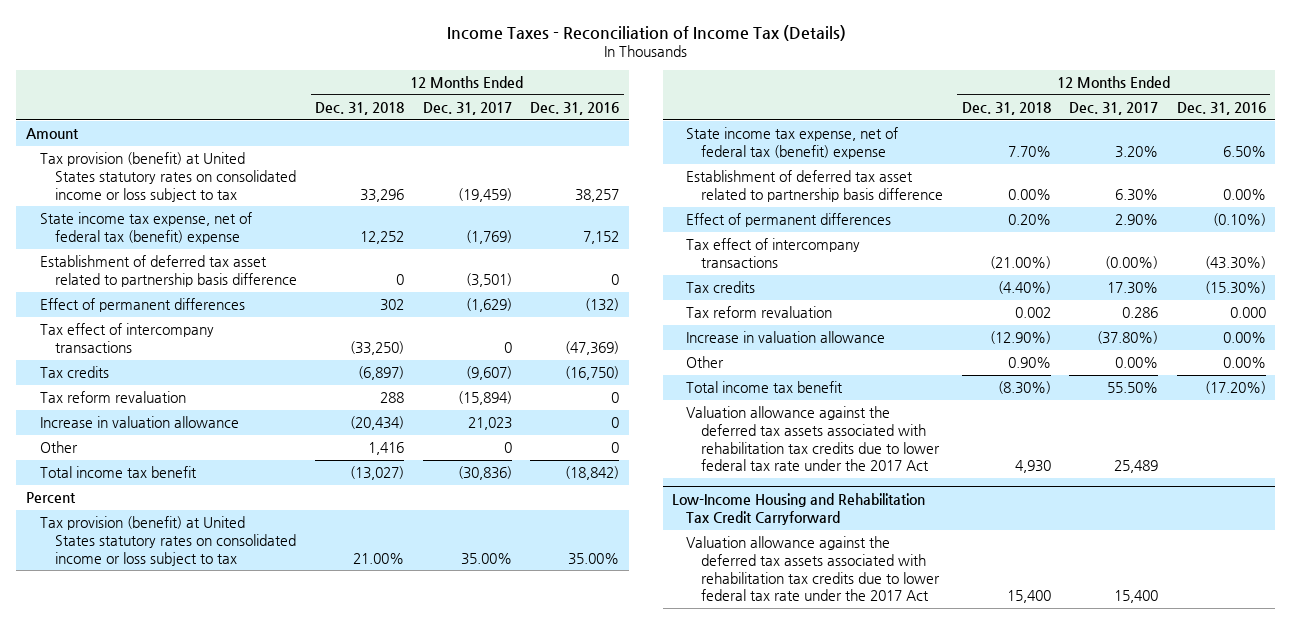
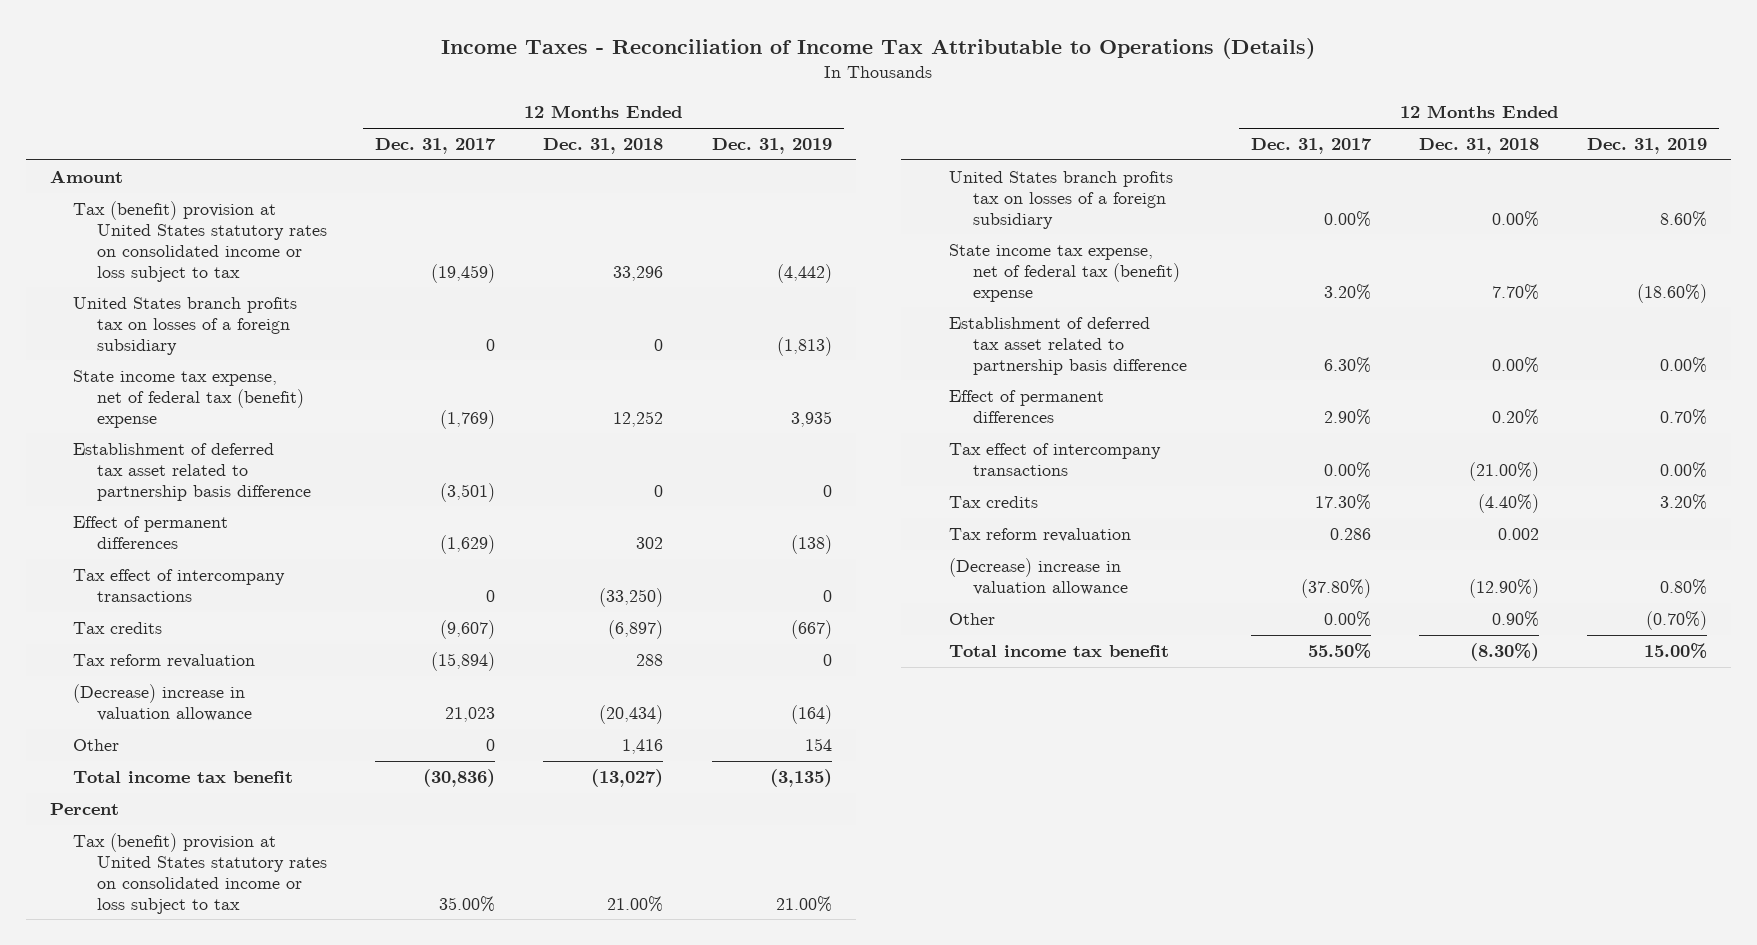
[446,24,846,41] Income Taxes - Reconciliation of Income Tax (Details) -> [441,37,1316,59] Income Taxes - Reconciliation of Income Tax Attributable to Operations (Details)
[530,101,620,115] Dec. 31, 2016 -> none
none -> [711,138,832,155] Dec. 31, 2019
[40,152,296,202] Tax provision (benefit) at United States statutory rates on consolidated income or loss subject to tax -> [73,201,328,282] Tax (benefit) provision at United States statutory rates on consolidated income or loss subject to tax
none -> [73,297,298,355] United States branch profits tax on losses of a foreign subsidiary
[40,416,240,429] Increase in valuation allowance -> [73,684,253,721] (Decrease) increase in valuation allowance
[40,516,296,566] Tax provision (benefit) at United States statutory rates on consolidated income or loss subject to tax -> [73,833,328,914] Tax (benefit) provision at United States statutory rates on consolidated income or loss subject to tax
none -> [948,171,1173,229] United States branch profits tax on losses of a foreign subsidiary
[1105,255,1159,269] (0.00%) -> [1323,461,1371,478] 0.00%
[686,331,886,344] Increase in valuation allowance -> [948,558,1128,595] (Decrease) increase in valuation allowance
[686,406,941,472] Valuation allowance against the deferred tax assets associated with rehabilitation tax credits due to lower federal tax rate under the 2017 Act -> none
[671,493,925,525] Low-Income Housing and Rehabilitation Tax Credit Carryforward -> none
[686,536,941,602] Valuation allowance against the deferred tax assets associated with rehabilitation tax credits due to lower federal tax rate under the 2017 Act -> none

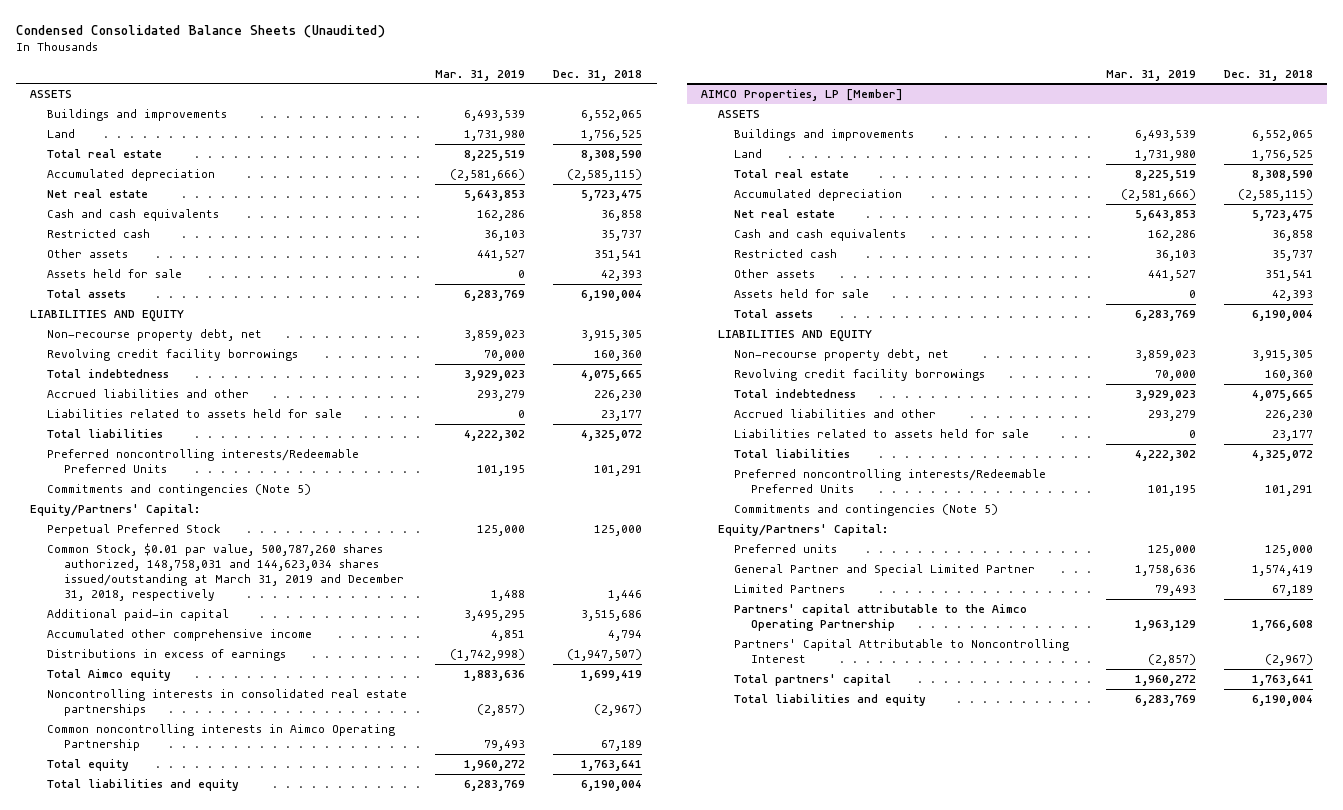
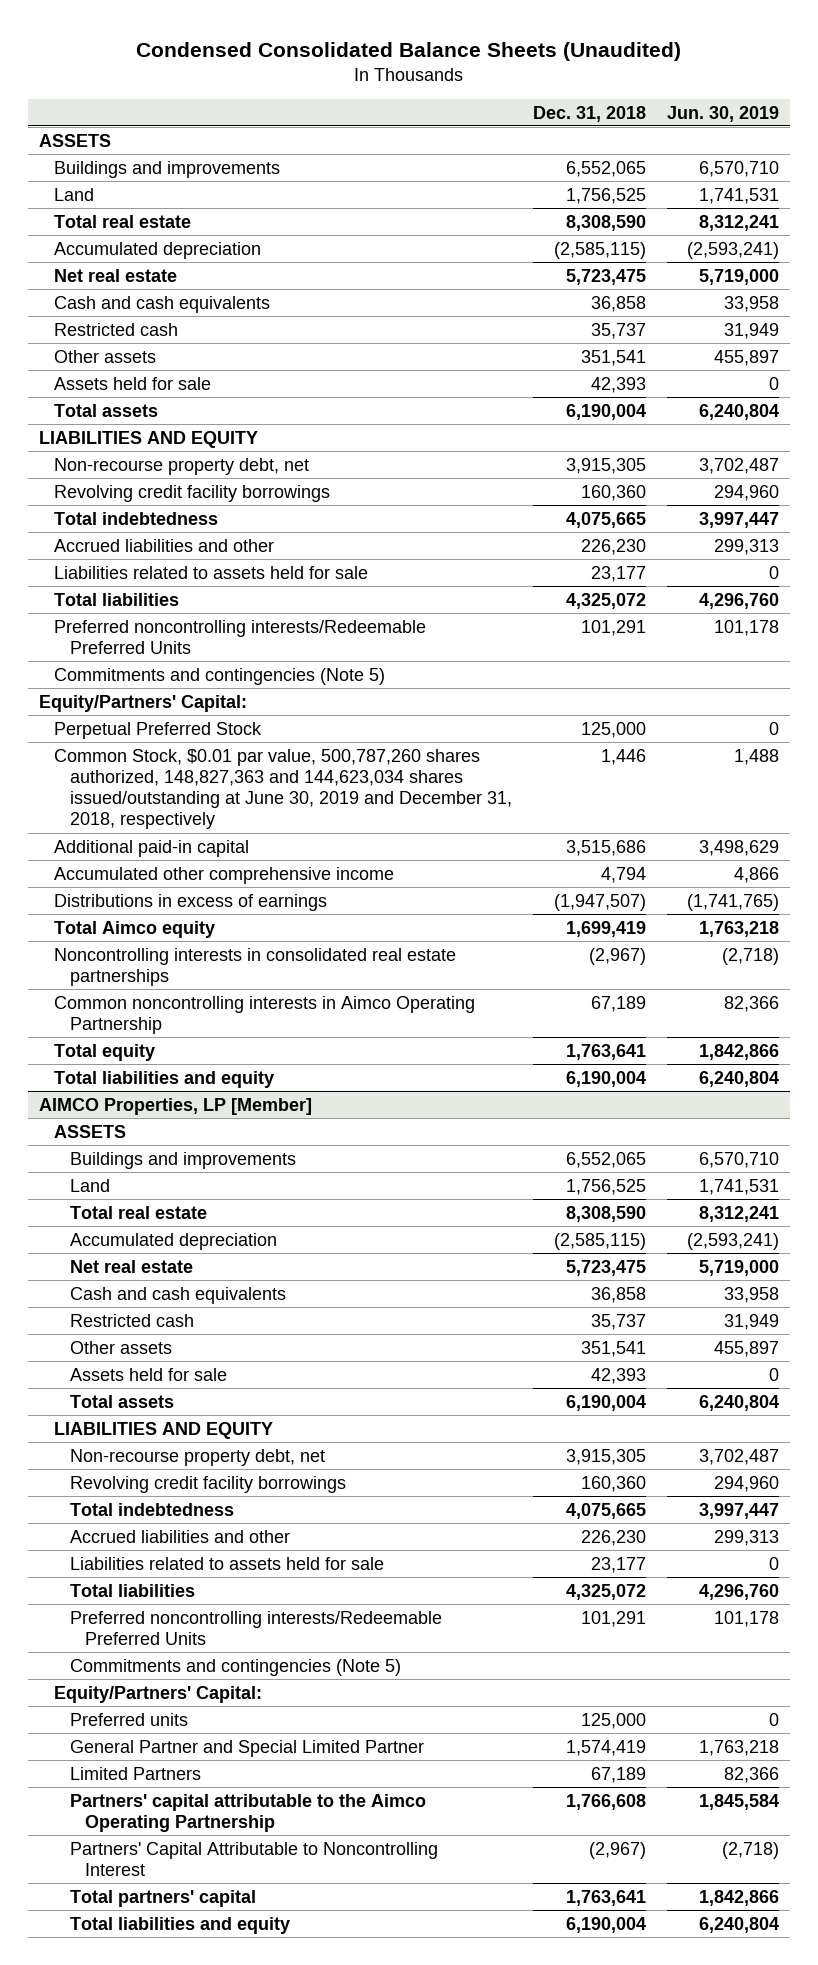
[435,69,526,81] Mar. 31, 2019 -> none
none -> [667,105,780,122] Jun. 30, 2019
[47,543,405,602] Common Stock, $0.01 par value, 500,787,260 shares authorized, 148,758,031 and 144,623,034 shares issued/outstanding at March 31, 2019 and December 31, 2018, respectively -> [54,748,512,830] Common Stock, $0.01 par value, 500,787,260 shares authorized, 148,827,363 and 144,623,034 shares issued/outstanding at June 30, 2019 and December 31, 2018, respectively

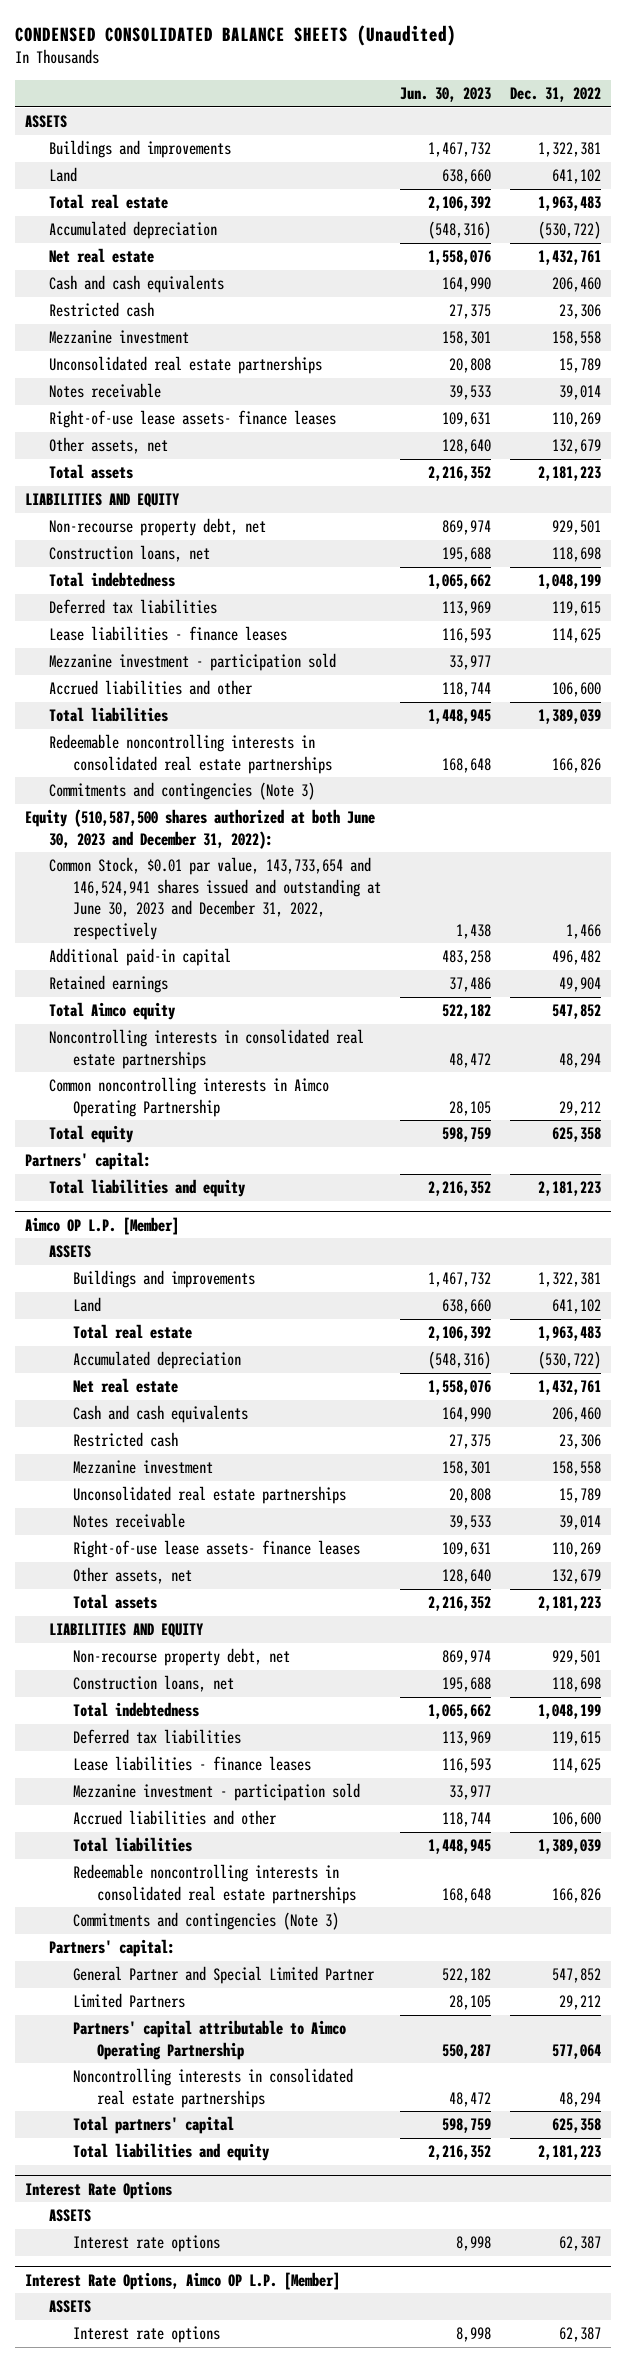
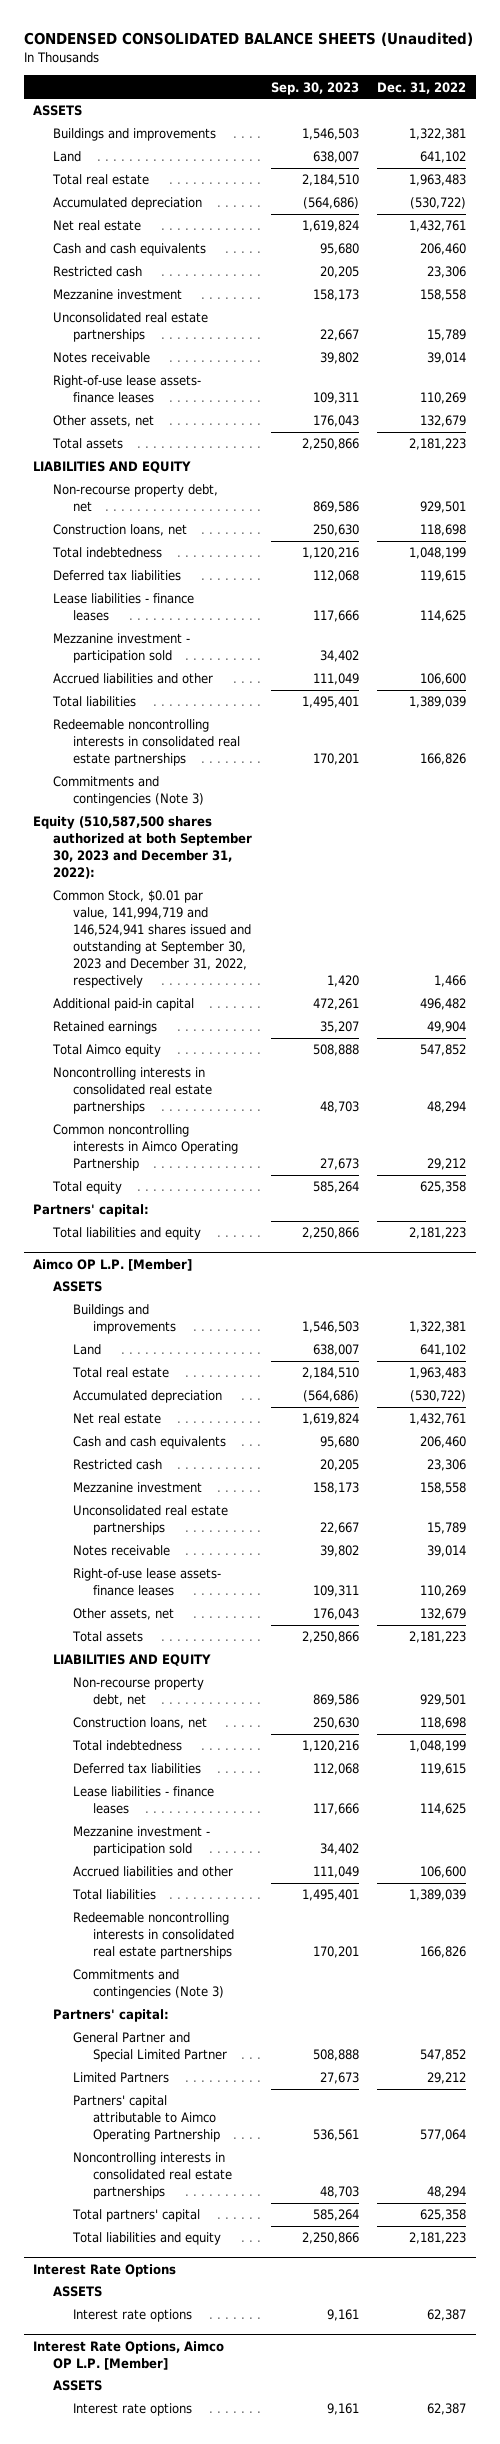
[399,87,491,103] Jun. 30, 2023 -> none
none -> [270,81,359,95] Sep. 30, 2023
[24,809,375,849] Equity (510,587,500 shares authorized at both June 30, 2023 and December 31, 2022): -> [33,816,253,880] Equity (510,587,500 shares authorized at both September 30, 2023 and December 31, 2022):
[48,857,381,940] Common Stock, $0.01 par value, 143,733,654 and 146,524,941 shares issued and outstanding at June 30, 2023 and December 31, 2022, respectively -> [53,890,251,988] Common Stock, $0.01 par value, 141,994,719 and 146,524,941 shares issued and outstanding at September 30, 2023 and December 31, 2022, respectively

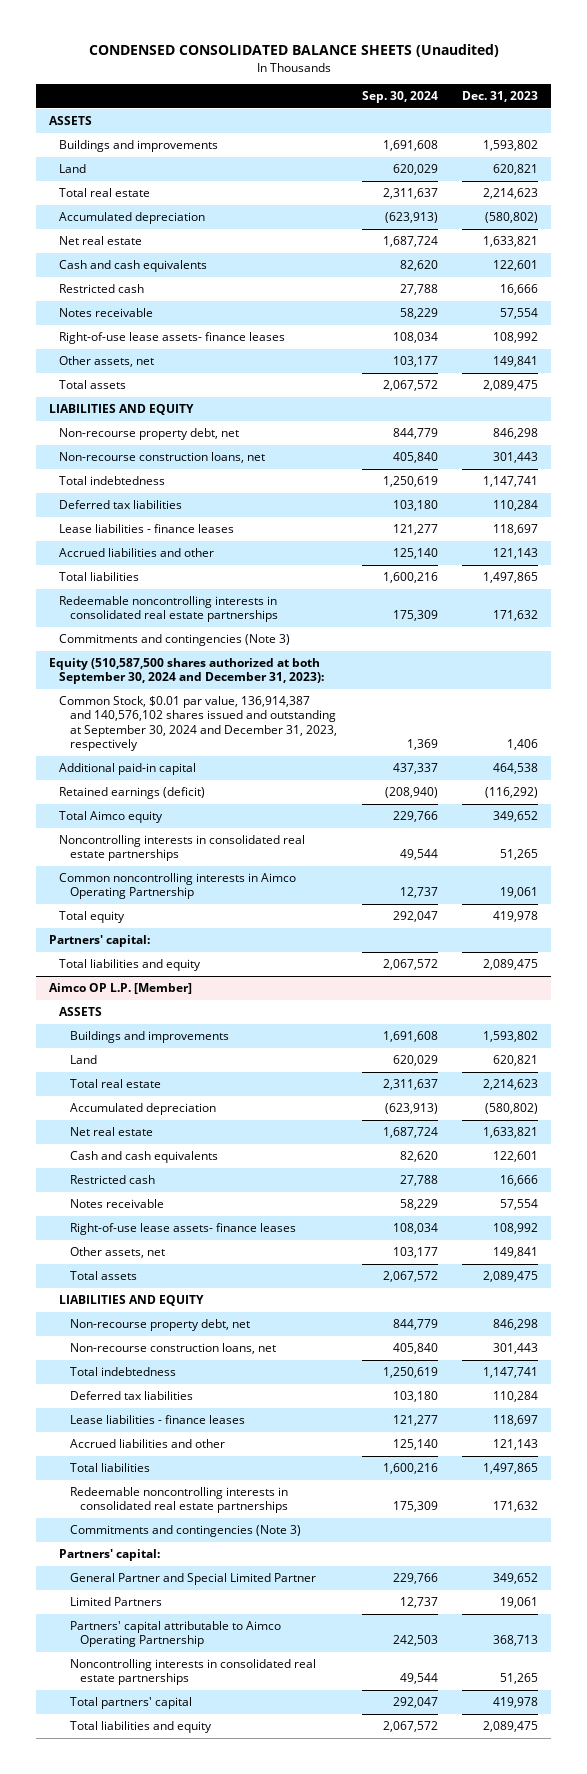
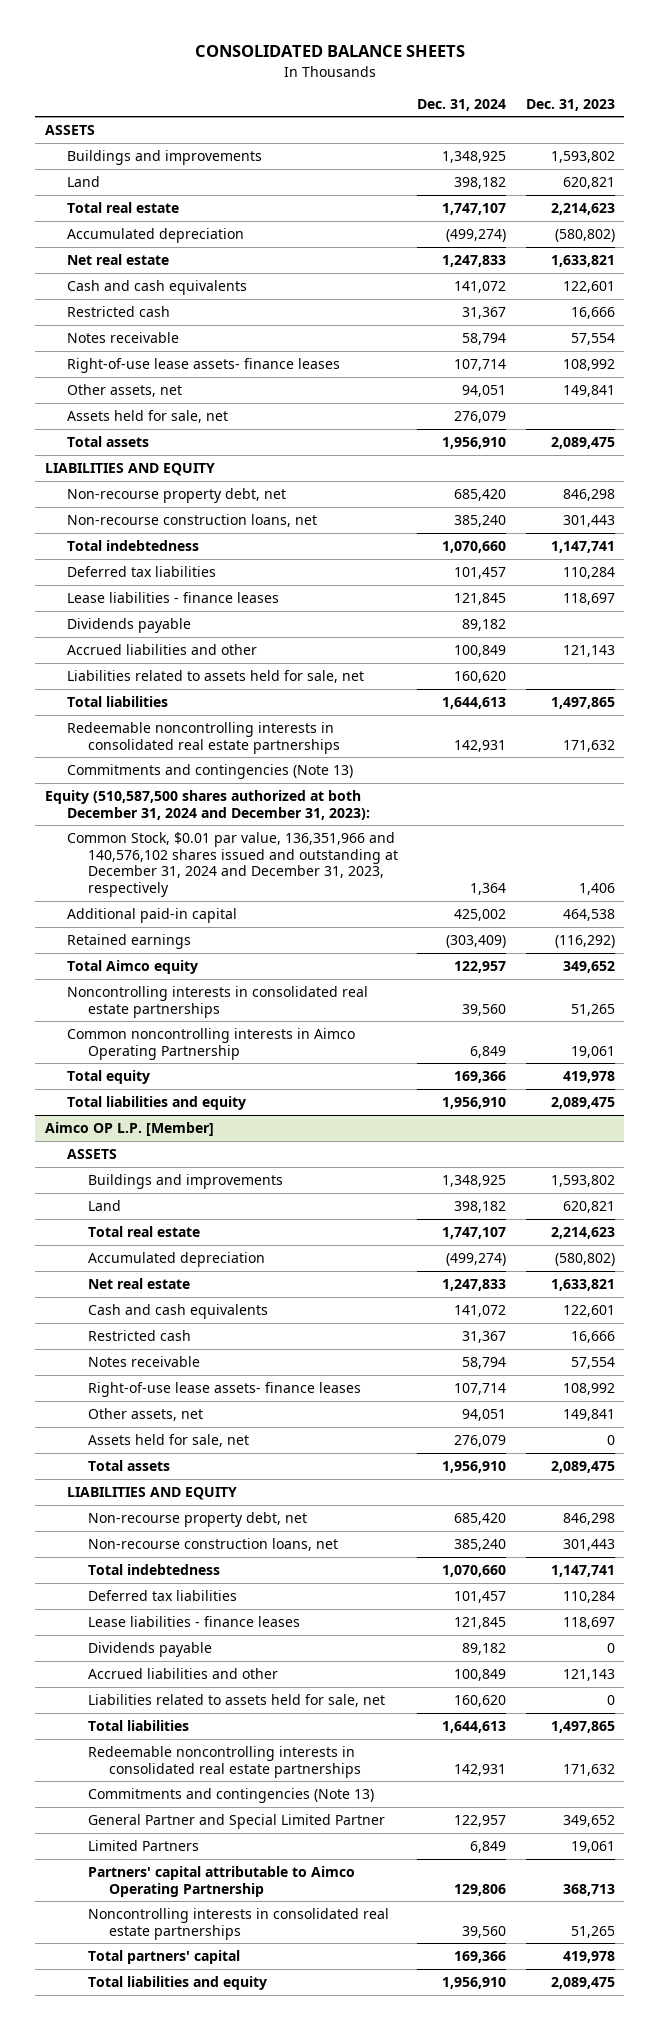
[88,44,499,58] CONDENSED CONSOLIDATED BALANCE SHEETS (Unaudited) -> [194,45,465,58] CONSOLIDATED BALANCE SHEETS
[361,91,438,104] Sep. 30, 2024 -> none
none -> [417,98,507,111] Dec. 31, 2024
none -> [66,409,228,423] Assets held for sale, net
none -> [66,617,191,633] Dividends payable
none -> [66,669,364,683] Liabilities related to assets held for sale, net
[59,634,291,647] Commitments and contingencies (Note 3) -> [66,763,353,779] Commitments and contingencies (Note 13)
[48,658,325,685] Equity (510,587,500 shares authorized at both September 30, 2024 and December 31, 2023): -> [45,789,370,820] Equity (510,587,500 shares authorized at both December 31, 2024 and December 31, 2023):
[59,696,337,752] Common Stock, $0.01 par value, 136,914,387 and 140,576,102 shares issued and outstanding at September 30, 2024 and December 31, 2023, respectively -> [66,831,398,898] Common Stock, $0.01 par value, 136,351,966 and 140,576,102 shares issued and outstanding at December 31, 2024 and December 31, 2023, respectively
[59,787,206,800] Retained earnings (deficit) -> [66,933,191,949] Retained earnings
[48,935,150,948] Partners' capital: -> none
none -> [87,1433,249,1447] Assets held for sale, net
none -> [87,1641,212,1657] Dividends payable
none -> [87,1693,385,1707] Liabilities related to assets held for sale, net
[59,1549,161,1562] Partners' capital: -> none
[69,1525,301,1538] Commitments and contingencies (Note 3) -> [87,1787,374,1803] Commitments and contingencies (Note 13)

